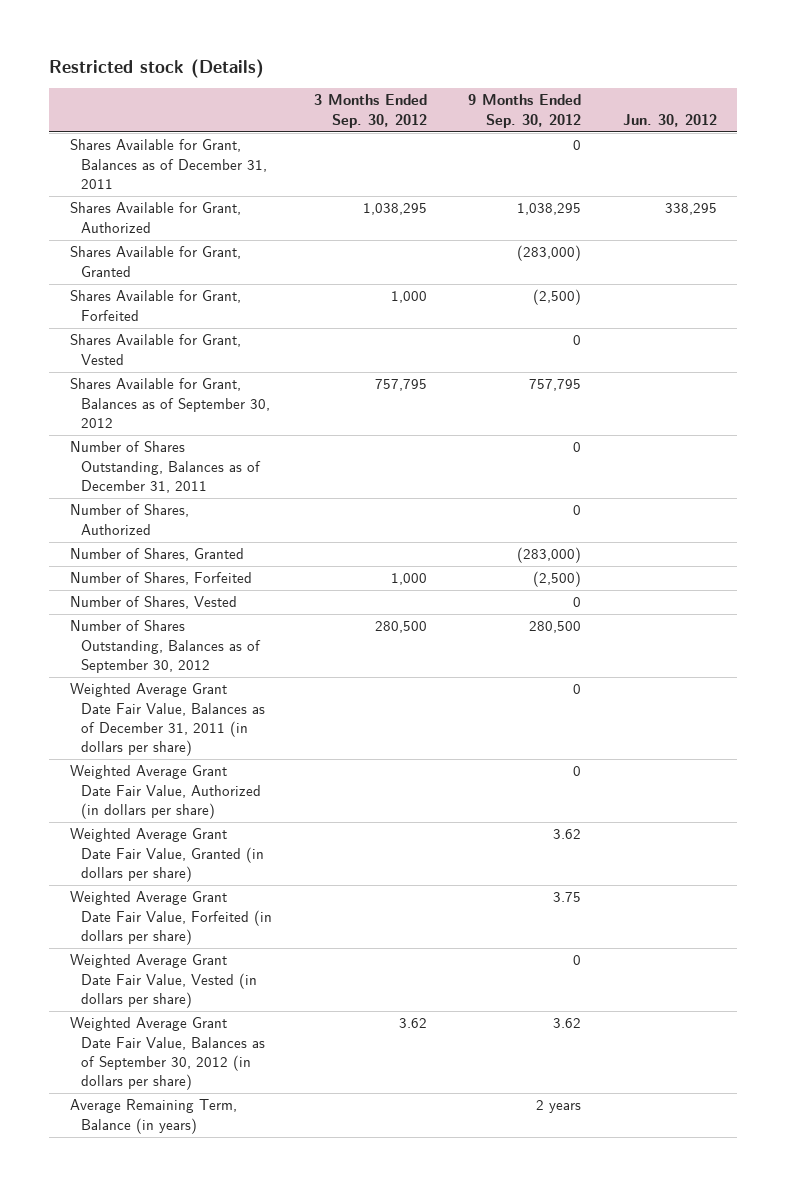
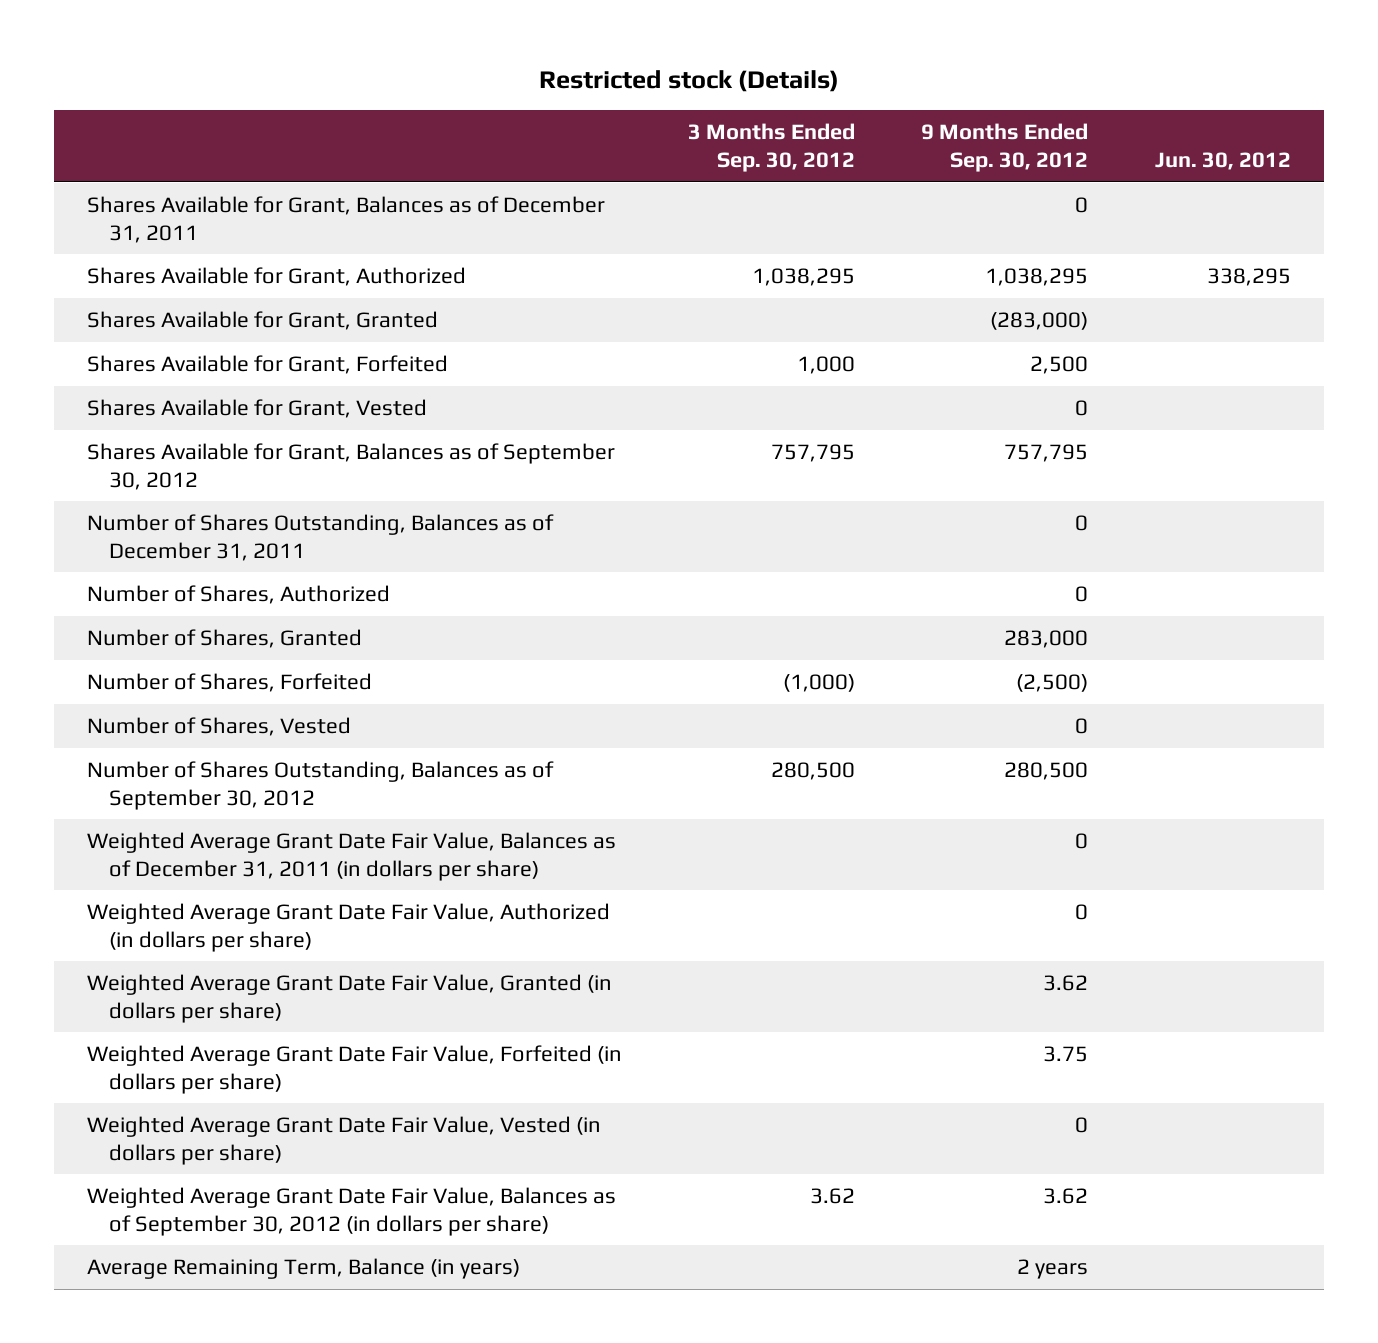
[533,289,582,306] (2,500) -> [1030,355,1089,374] 2,500
[517,547,582,564] (283,000) -> [1004,629,1089,648] 283,000
[390,573,427,586] 1,000 -> [783,673,856,692] (1,000)

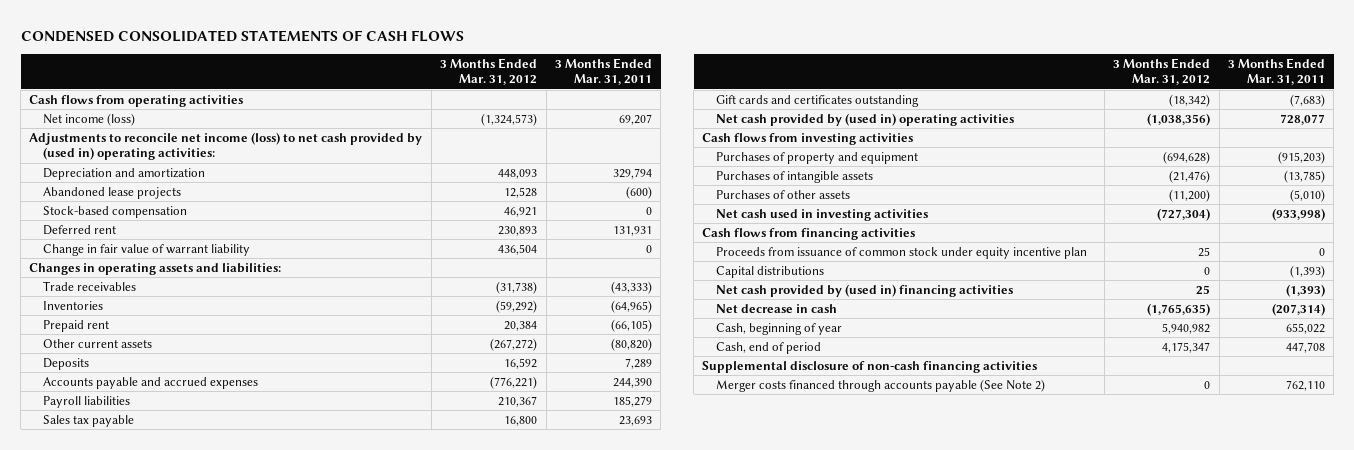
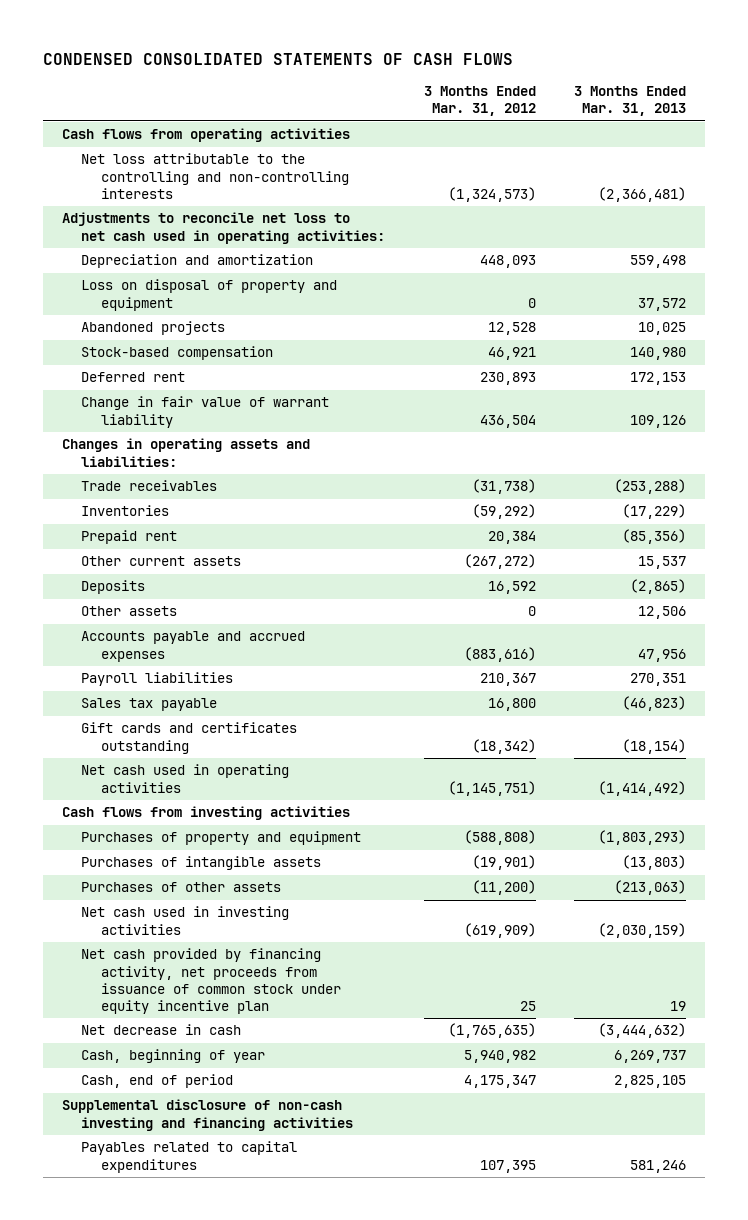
[554,57,652,86] 3 Months Ended Mar. 31, 2011 -> none
none -> [573,86,686,117] 3 Months Ended Mar. 31, 2013
[43,112,136,126] Net income (loss) -> [81,153,349,199] Net loss attributable to the controlling and non-controlling interests
[29,131,423,161] Adjustments to reconcile net income (loss) to net cash provided by (used in) operating activities: -> [62,212,386,244] Adjustments to reconcile net loss to net cash used in operating activities:
none -> [81,279,338,311] Loss on disposal of property and equipment
[43,186,182,199] Abandoned lease projects -> [81,321,226,336] Abandoned projects
none -> [81,606,178,617] Other assets
[490,375,538,389] (776,221) -> [463,646,536,662] (883,616)
[716,112,1015,126] Net cash provided by (used in) operating activities -> [81,764,290,793] Net cash used in operating activities
[1147,112,1211,126] (1,038,356) -> [447,780,536,796] (1,145,751)
[1163,150,1211,164] (694,628) -> [463,830,536,846] (588,808)
[1169,169,1211,183] (21,476) -> [471,855,536,871] (19,901)
[702,227,916,240] Cash flows from financing activities -> none
[716,265,825,278] Capital distributions -> none
[716,283,1014,297] Net cash provided by (used in) financing activities -> none
[1157,207,1211,221] (727,304) -> [463,922,536,938] (619,909)
[716,246,1088,259] Proceeds from issuance of common stock under equity incentive plan -> [81,948,341,1014] Net cash provided by financing activity, net proceeds from issuance of common stock under equity incentive plan
[716,378,1046,392] Merger costs financed through accounts payable (See Note 2) -> none
[702,360,1038,373] Supplemental disclosure of non-cash financing activities -> [62,1099,354,1131] Supplemental disclosure of non-cash investing and financing activities
none -> [81,1141,298,1173] Payables related to capital expenditures

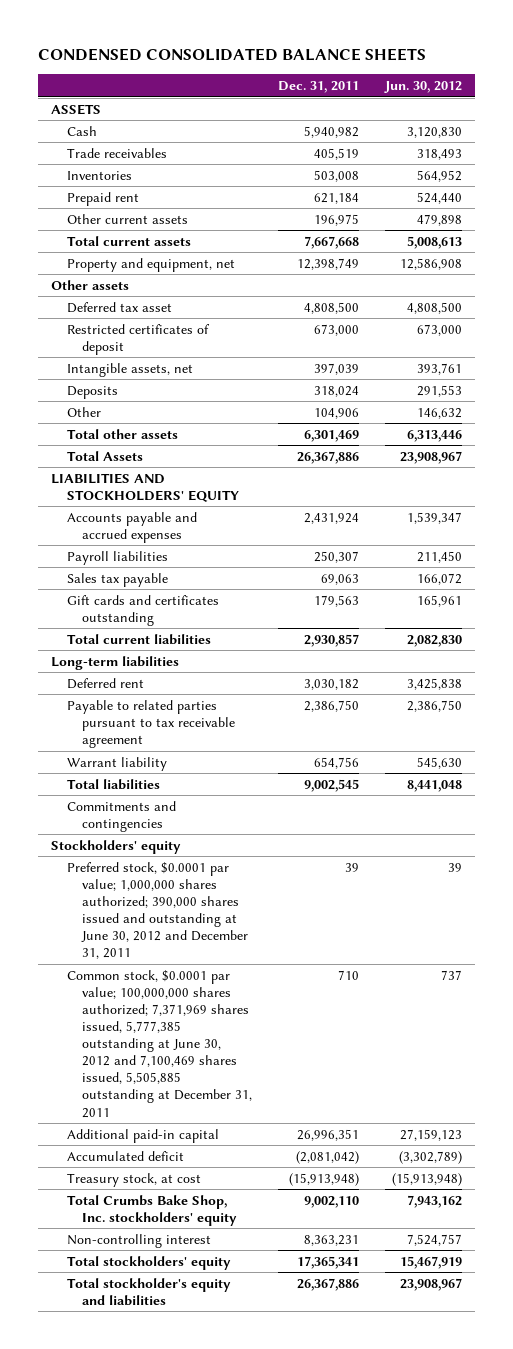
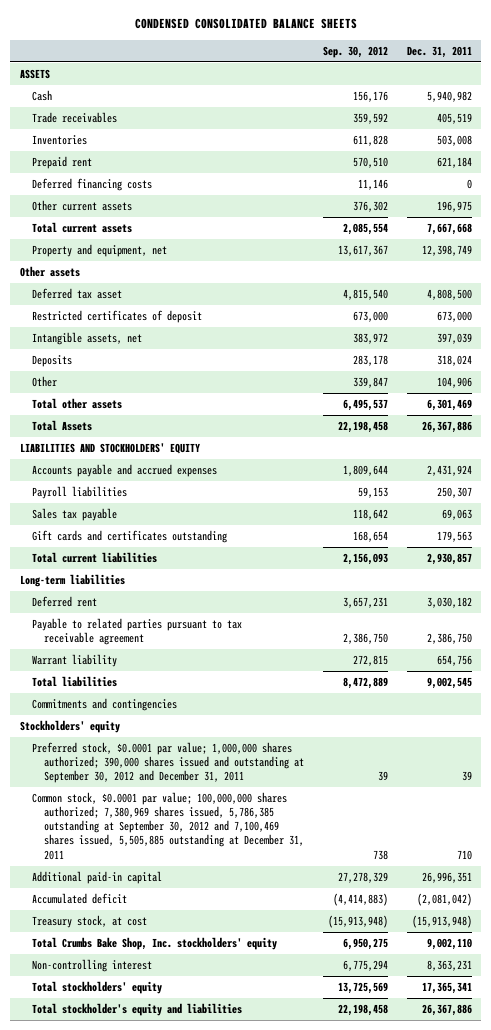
[384,80,463,93] Jun. 30, 2012 -> none
none -> [322,45,388,58] Sep. 30, 2012
none -> [31,178,152,192] Deferred financing costs
[66,861,249,960] Preferred stock, $0.0001 par value; 1,000,000 shares authorized; 390,000 shares issued and outstanding at June 30, 2012 and December 31, 2011 -> [31,742,305,784] Preferred stock, $0.0001 par value; 1,000,000 shares authorized; 390,000 shares issued and outstanding at September 30, 2012 and December 31, 2011
[66,969,253,1118] Common stock, $0.0001 par value; 100,000,000 shares authorized; 7,371,969 shares issued, 5,777,385 outstanding at June 30, 2012 and 7,100,469 shares issued, 5,505,885 outstanding at December 31, 2011 -> [31,792,305,860] Common stock, $0.0001 par value; 100,000,000 shares authorized; 7,380,969 shares issued, 5,786,385 outstanding at September 30, 2012 and 7,100,469 shares issued, 5,505,885 outstanding at December 31, 2011

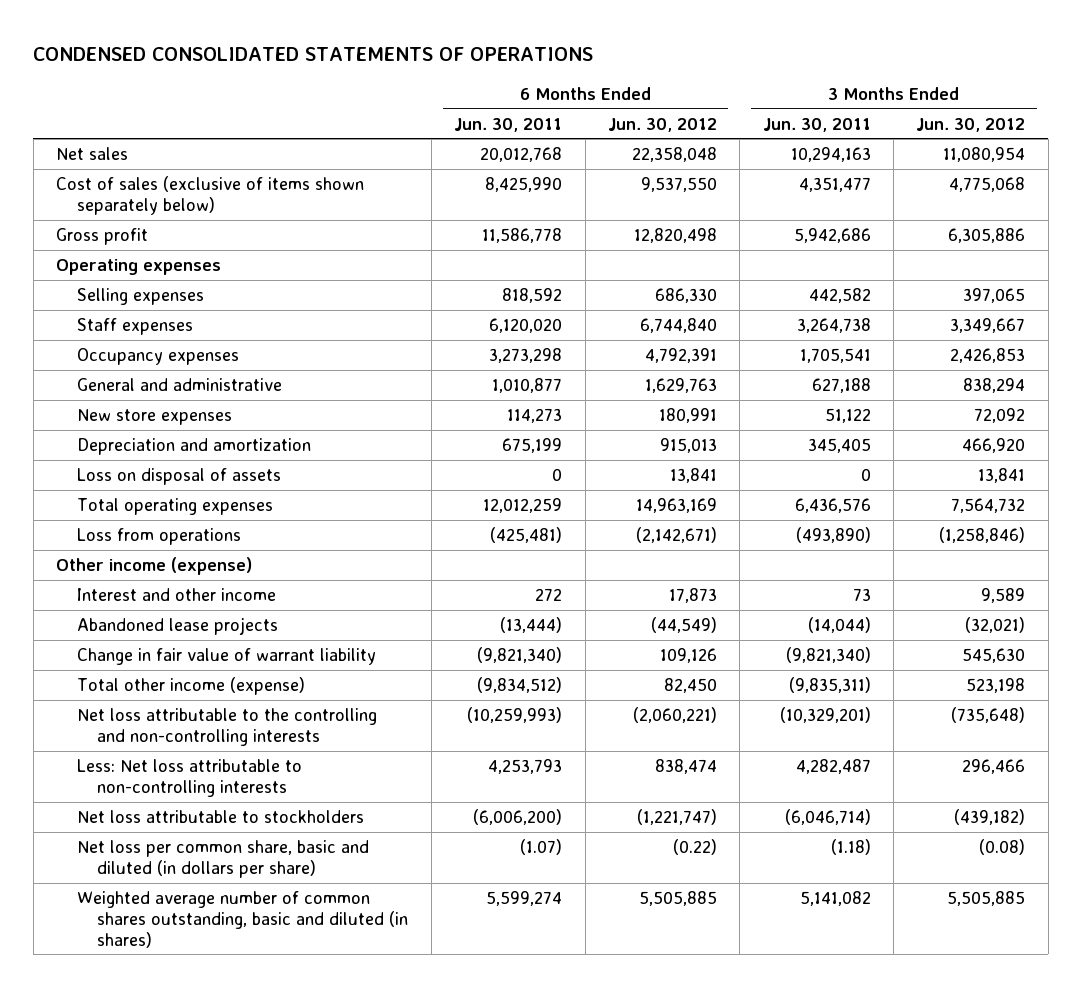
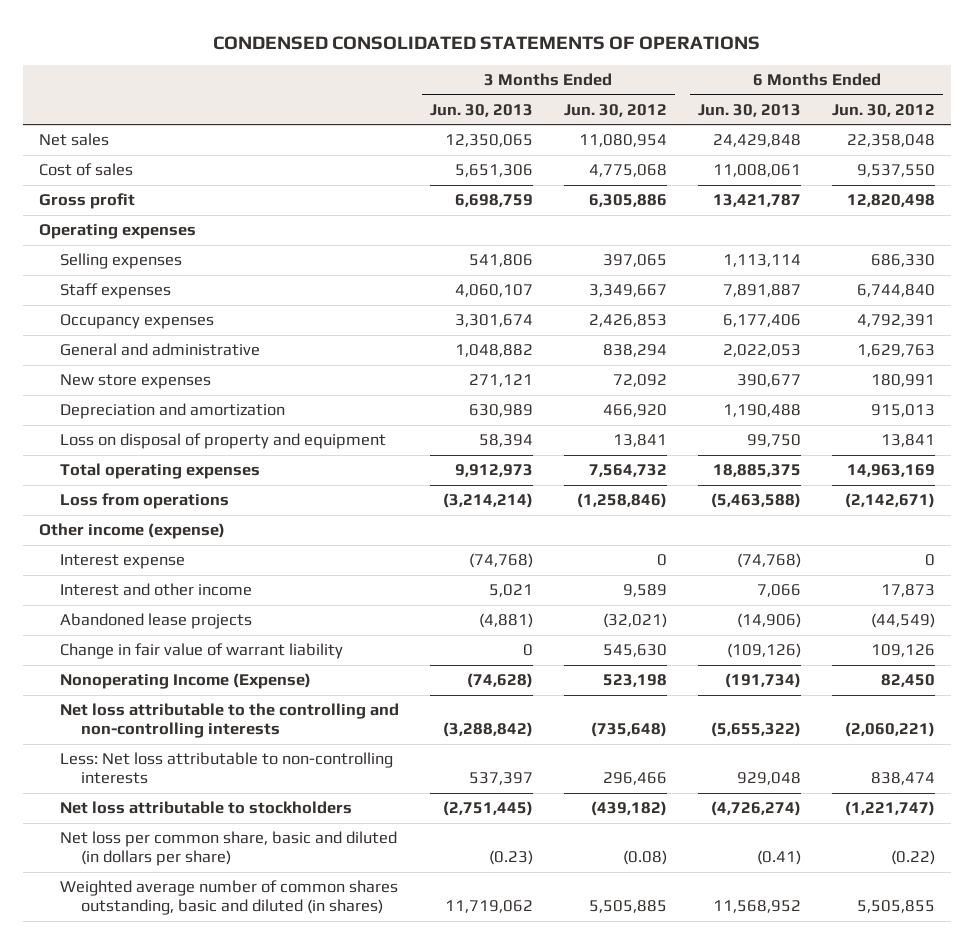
[454,117,563,132] Jun. 30, 2011 -> none
[762,117,871,132] Jun. 30, 2011 -> none
none -> [429,103,533,117] Jun. 30, 2013
none -> [698,103,802,117] Jun. 30, 2013
[55,175,364,215] Cost of sales (exclusive of items shown separately below) -> [38,163,133,177] Cost of sales
[76,467,281,485] Loss on disposal of assets -> [59,433,386,450] Loss on disposal of property and equipment
none -> [59,554,185,570] Interest expense
[76,676,305,695] Total other income (expense) -> [59,673,311,690] Nonoperating Income (Expense)
[638,890,717,906] 5,505,885 -> [857,900,936,914] 5,505,855

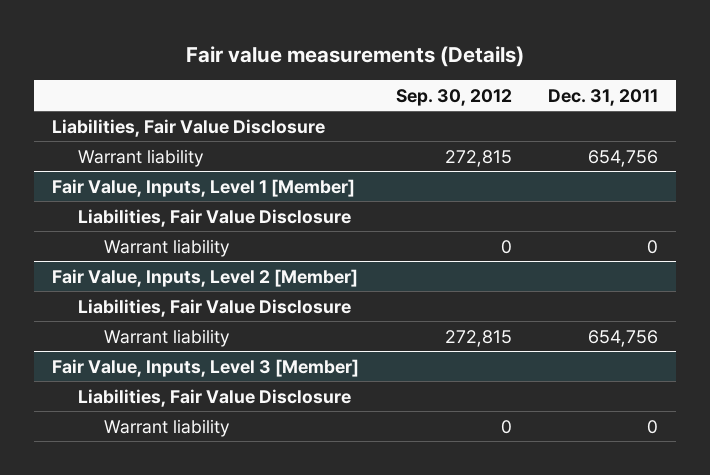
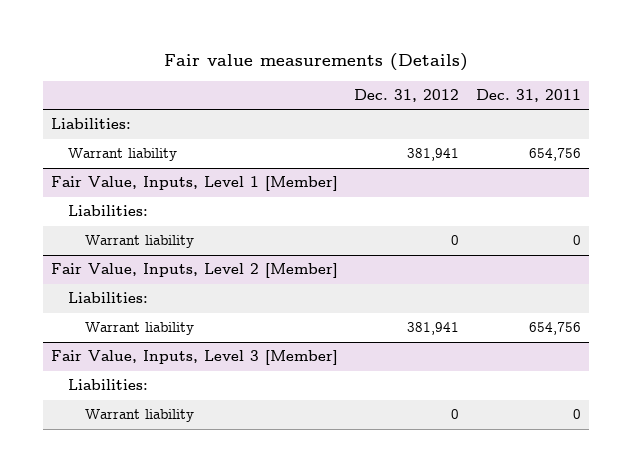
[395,88,512,106] Sep. 30, 2012 -> none
none -> [354,89,460,103] Dec. 31, 2012
[52,118,326,137] Liabilities, Fair Value Disclosure -> [50,118,131,130] Liabilities:
[77,208,351,227] Liabilities, Fair Value Disclosure -> [67,205,148,217] Liabilities:
[77,298,351,317] Liabilities, Fair Value Disclosure -> [67,292,148,304] Liabilities:
[77,388,351,407] Liabilities, Fair Value Disclosure -> [67,379,148,391] Liabilities:

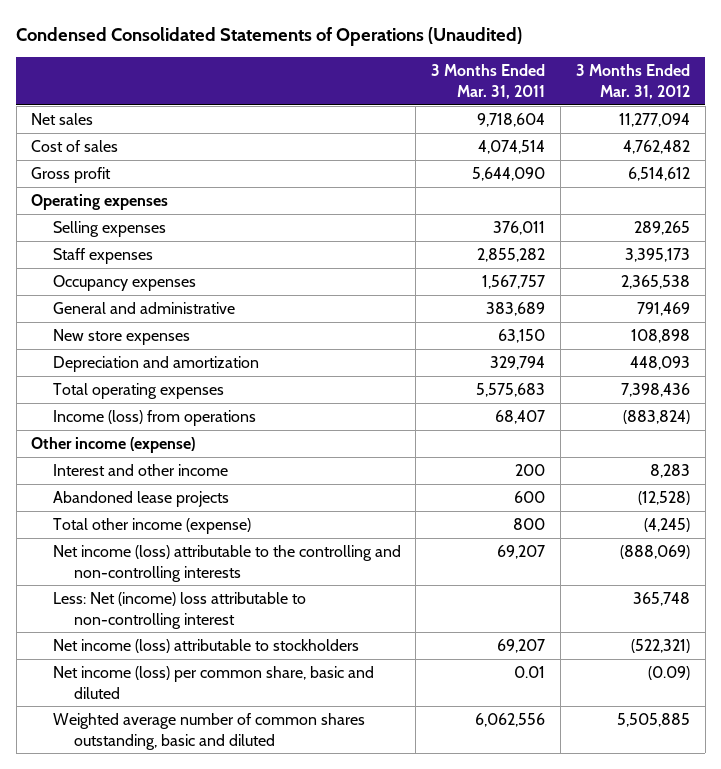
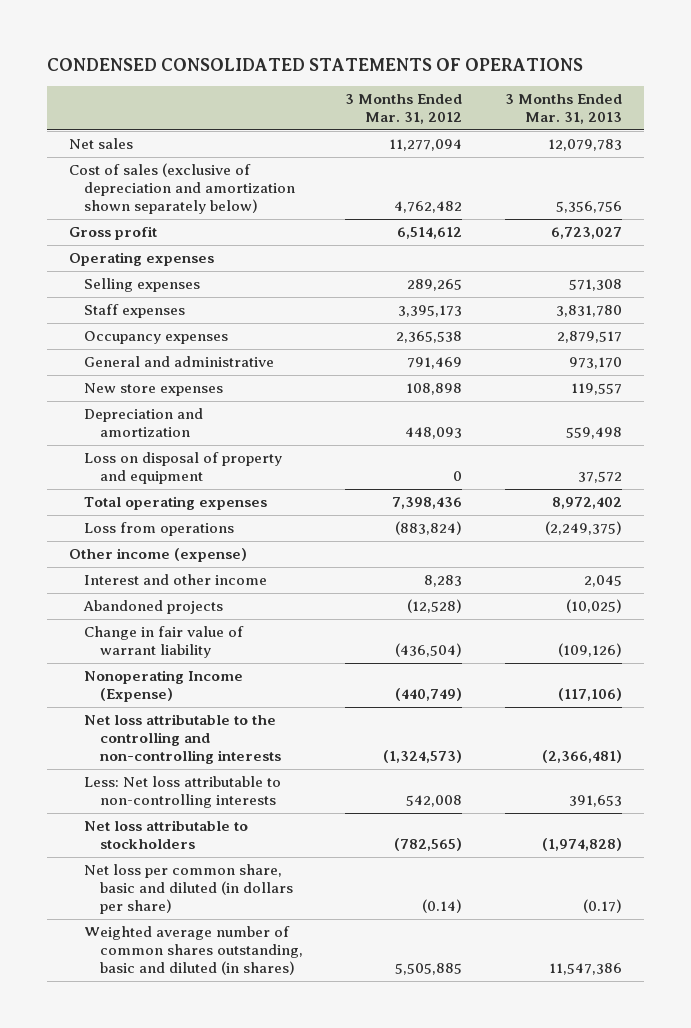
[16,27,523,47] Condensed Consolidated Statements of Operations (Unaudited) -> [47,57,584,71] CONDENSED CONSOLIDATED STATEMENTS OF OPERATIONS
[431,64,546,100] 3 Months Ended Mar. 31, 2011 -> none
none -> [505,94,623,124] 3 Months Ended Mar. 31, 2013
[31,139,119,152] Cost of sales -> [68,163,296,214] Cost of sales (exclusive of depreciation and amortization shown separately below)
none -> [84,452,283,484] Loss on disposal of property and equipment
[52,409,256,426] Income (loss) from operations -> [84,522,235,537] Loss from operations
[52,490,229,507] Abandoned lease projects -> [83,600,224,615] Abandoned projects
none -> [84,626,245,658] Change in fair value of warrant liability
[52,517,251,534] Total other income (expense) -> [84,670,244,702] Nonoperating Income (Expense)
[643,517,690,532] (4,245) -> [395,687,463,701] (440,749)
[52,544,401,582] Net income (loss) attributable to the controlling and non-controlling interests -> [84,714,281,764] Net loss attributable to the controlling and non-controlling interests
[619,544,690,559] (888,069) -> [383,749,463,763] (1,324,573)
[52,591,306,629] Less: Net (income) loss attributable to non-controlling interest -> [84,776,282,808] Less: Net loss attributable to non-controlling interests
[632,591,690,606] 365,748 -> [406,794,463,807] 542,008
[52,638,359,653] Net income (loss) attributable to stockholders -> [84,820,249,849] Net loss attributable to stockholders
[630,638,690,653] (522,321) -> [394,837,463,851] (782,565)
[52,665,374,699] Net income (loss) per common share, basic and diluted -> [84,864,293,914] Net loss per common share, basic and diluted (in dollars per share)
[647,665,690,680] (0.09) -> [422,898,463,913] (0.14)
[52,712,365,750] Weighted average number of common shares outstanding, basic and diluted -> [84,926,303,975] Weighted average number of common shares outstanding, basic and diluted (in shares)

